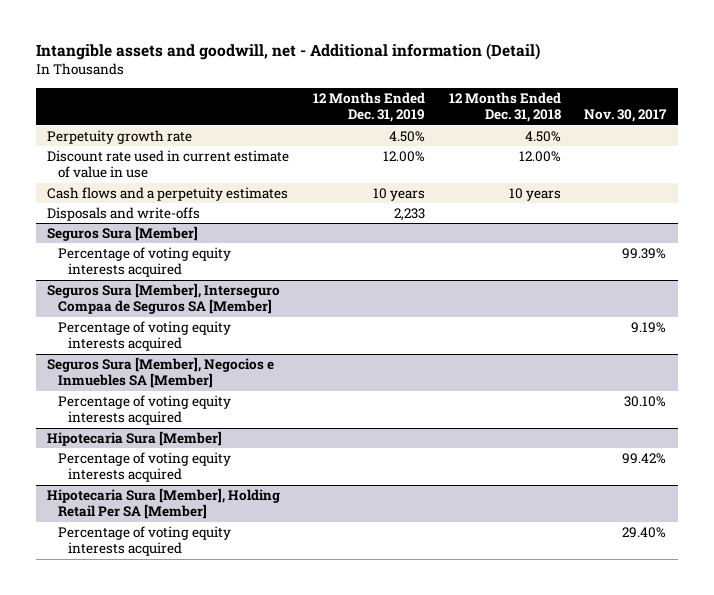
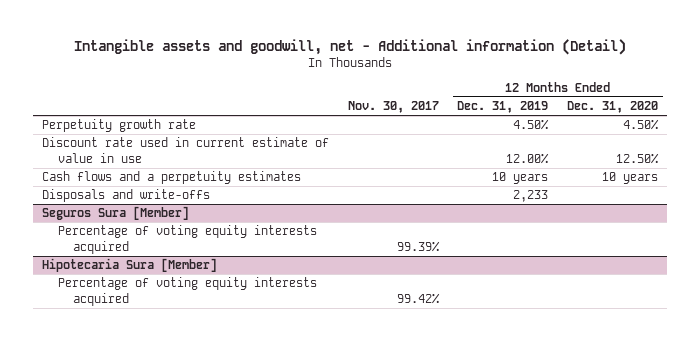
[448,91,561,123] 12 Months Ended Dec. 31, 2018 -> none
none -> [567,101,659,114] Dec. 31, 2020
[47,282,281,315] Seguros Sura [Member], Interseguro Compaa de Seguros SA [Member] -> none
[57,320,231,352] Percentage of voting equity interests acquired -> none
[47,356,275,389] Seguros Sura [Member], Negocios e Inmuebles SA [Member] -> none
[57,394,231,426] Percentage of voting equity interests acquired -> none
[47,487,281,520] Hipotecaria Sura [Member], Holding Retail Per SA [Member] -> none
[57,525,231,557] Percentage of voting equity interests acquired -> none

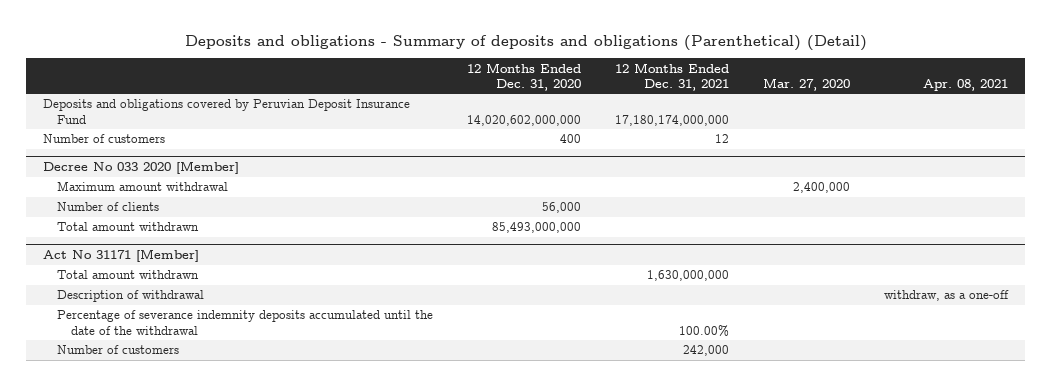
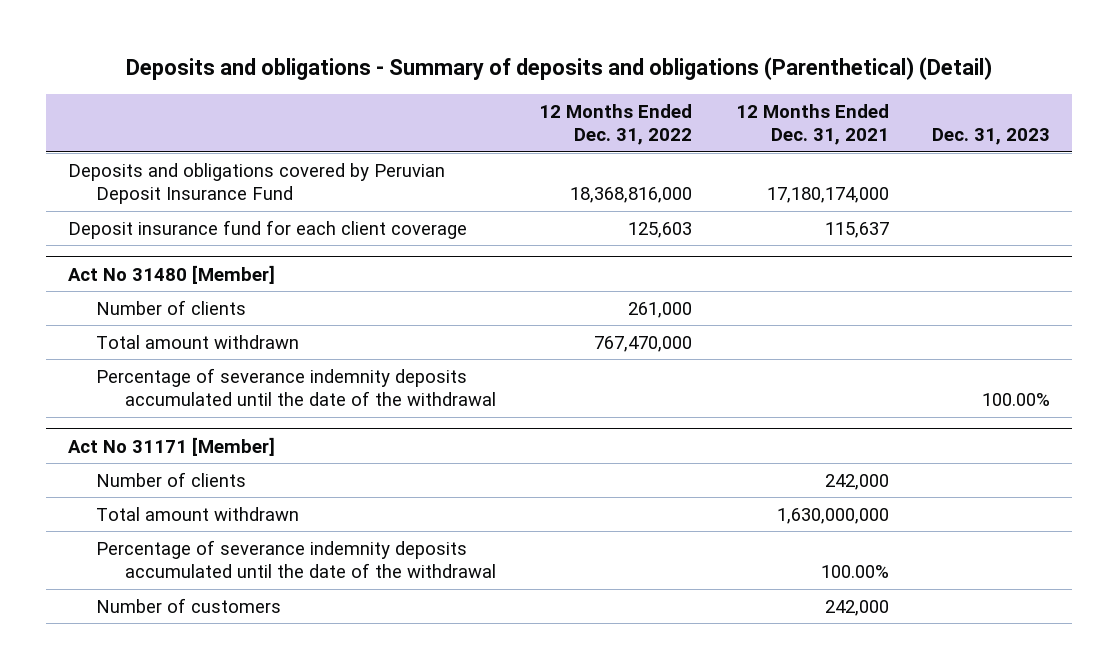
[467,62,582,91] 12 Months Ended Dec. 31, 2020 -> none
[763,77,851,91] Mar. 27, 2020 -> none
[923,78,1009,91] Apr. 08, 2021 -> none
none -> [539,103,693,146] 12 Months Ended Dec. 31, 2022
none -> [932,128,1051,146] Dec. 31, 2023
[42,134,165,144] Number of customers -> none
[42,160,239,174] Decree No 033 2020 [Member] -> none
[57,181,229,192] Maximum amount withdrawal -> none
[57,202,160,212] Number of clients -> none
[57,222,200,232] Total amount withdrawn -> none
[615,114,730,126] 17,180,174,000,000 -> [766,187,889,204] 17,180,174,000
none -> [67,219,467,239] Deposit insurance fund for each client coverage
none -> [67,264,275,284] Act No 31480 [Member]
none -> [96,299,247,315] Number of clients
none -> [96,334,300,349] Total amount withdrawn
none -> [96,367,496,407] Percentage of severance indemnity deposits accumulated until the date of the withdrawal
none -> [96,471,247,487] Number of clients
[57,290,205,303] Description of withdrawal -> none

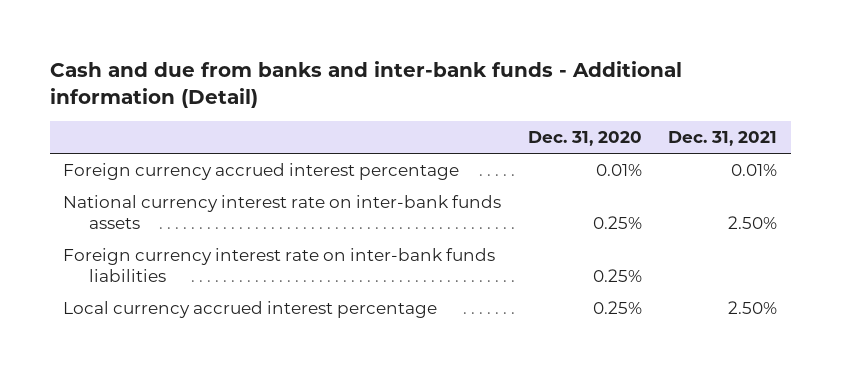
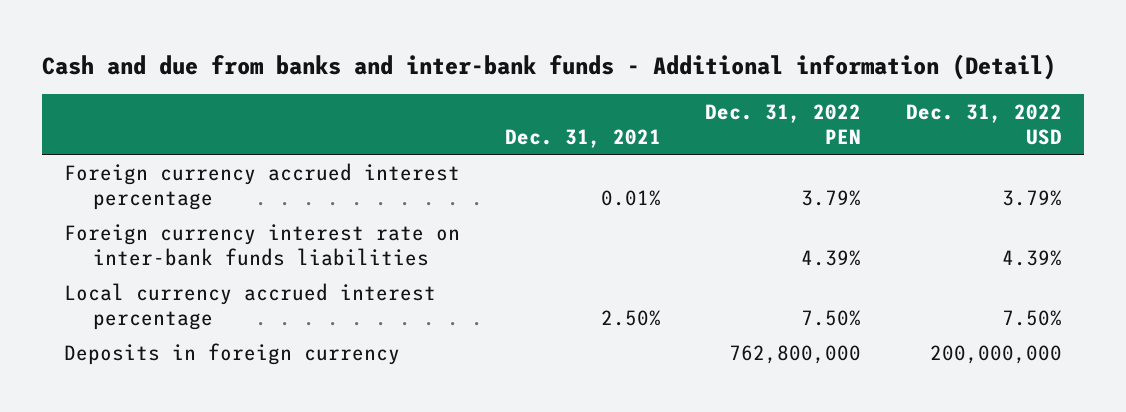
[527,131,642,147] Dec. 31, 2020 -> none
none -> [705,103,862,144] Dec. 31, 2022 PEN
none -> [905,103,1062,145] Dec. 31, 2022 USD
[63,195,502,230] National currency interest rate on inter-bank funds assets -> none
none -> [64,342,401,365] Deposits in foreign currency

